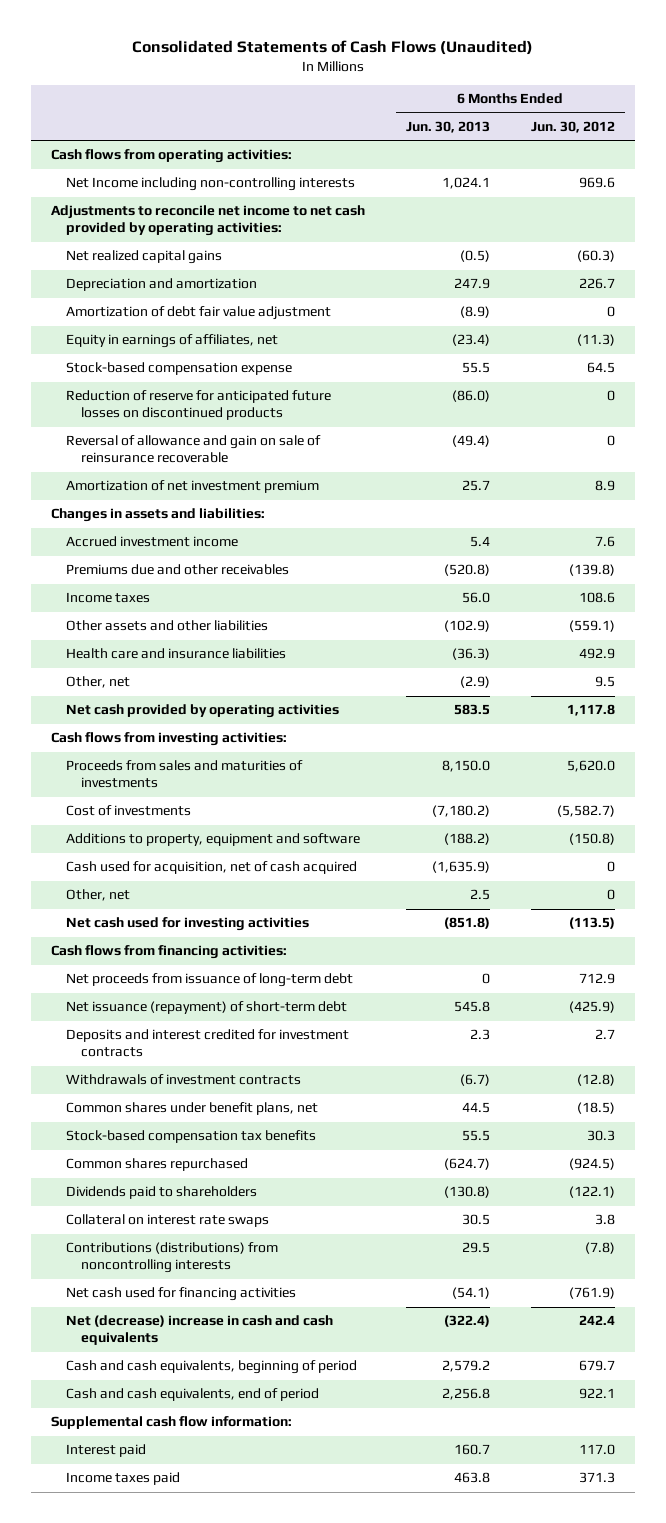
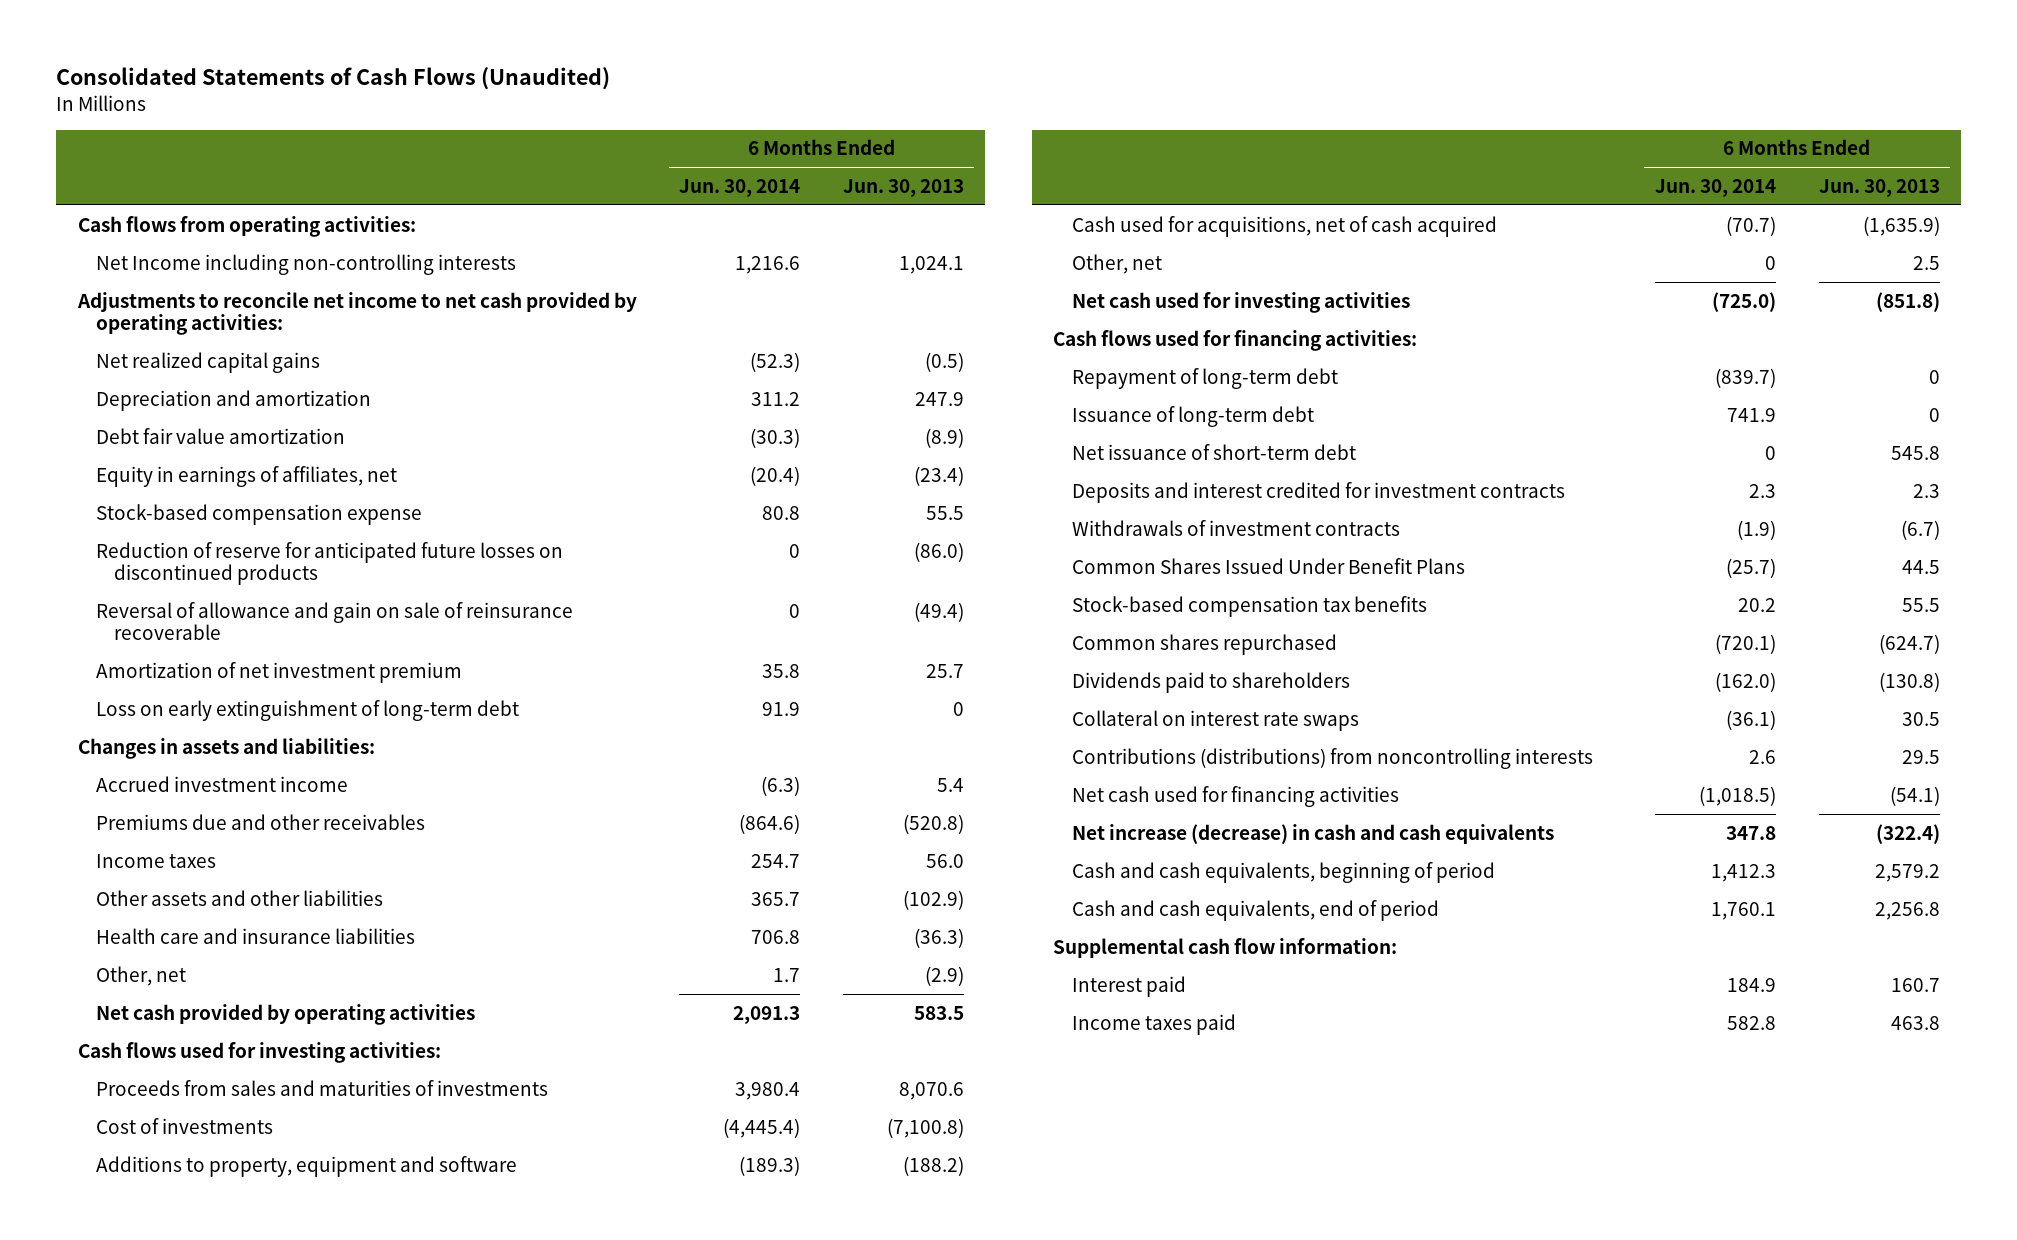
[530,120,615,133] Jun. 30, 2012 -> none
none -> [679,178,801,197] Jun. 30, 2014
[65,306,331,321] Amortization of debt fair value adjustment -> [95,427,345,444] Debt fair value amortization
none -> [95,699,519,721] Loss on early extinguishment of long-term debt
[51,732,288,747] Cash flows from investing activities: -> [77,1041,441,1063] Cash flows used for investing activities:
[441,760,490,773] 8,150.0 -> [898,1081,964,1100] 8,070.6
[431,805,490,818] (7,180.2) -> [886,1117,964,1138] (7,100.8)
[65,861,357,875] Cash used for acquisition, net of cash acquired -> [1071,215,1497,237] Cash used for acquisitions, net of cash acquired
[51,945,288,960] Cash flows from financing activities: -> [1053,329,1418,351] Cash flows used for financing activities:
none -> [1071,367,1338,389] Repayment of long-term debt
[65,973,353,988] Net proceeds from issuance of long-term debt -> [1071,405,1314,427] Issuance of long-term debt
[65,1001,347,1015] Net issuance (repayment) of short-term debt -> [1071,443,1356,460] Net issuance of short-term debt
[65,1102,318,1116] Common shares under benefit plans, net -> [1071,557,1465,574] Common Shares Issued Under Benefit Plans
[65,1315,333,1346] Net (decrease) increase in cash and cash equivalents -> [1071,823,1554,844] Net increase (decrease) in cash and cash equivalents

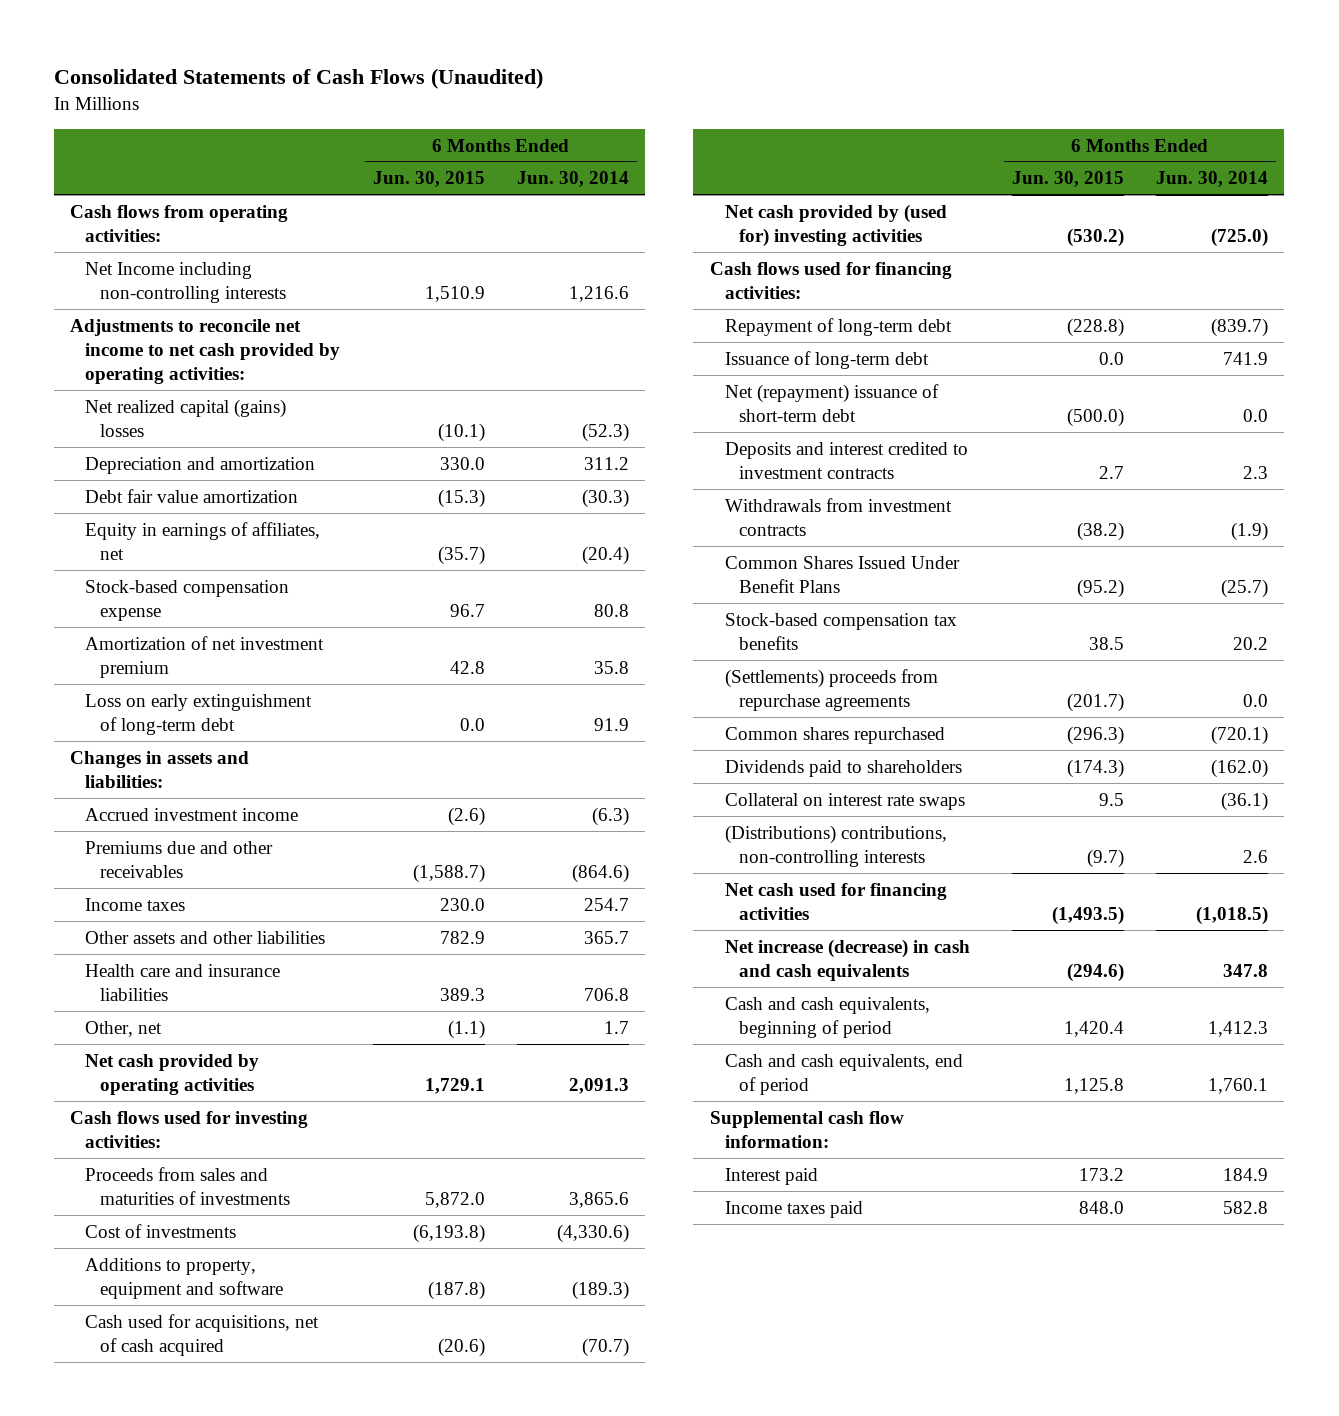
[842,178,964,197] Jun. 30, 2013 -> none
none -> [372,171,485,188] Jun. 30, 2015
[95,351,320,373] Net realized capital gains -> [85,398,287,437] Net realized capital (gains) losses
[95,541,563,586] Reduction of reserve for anticipated future losses on discontinued products -> none
[95,601,573,641] Reversal of allowance and gain on sale of reinsurance recoverable -> none
[735,1081,801,1100] 3,980.4 -> [569,1191,630,1208] 3,865.6
[723,1117,801,1138] (4,445.4) -> [557,1223,630,1243] (4,330.6)
[1071,253,1162,274] Other, net -> none
[1071,291,1410,313] Net cash used for investing activities -> [724,203,947,247] Net cash provided by (used for) investing activities
[1071,443,1356,460] Net issuance of short-term debt -> [724,383,939,422] Net (repayment) issuance of short-term debt
[1765,445,1777,460] 0 -> [1243,408,1269,422] 0.0
[1071,481,1565,503] Deposits and interest credited for investment contracts -> [724,441,968,479] Deposits and interest credited to investment contracts
[1071,519,1400,536] Withdrawals of investment contracts -> [724,497,952,536] Withdrawals from investment contracts
none -> [724,668,938,711] (Settlements) proceeds from repurchase agreements
[1071,747,1593,769] Contributions (distributions) from noncontrolling interests -> none
none -> [724,824,947,867] (Distributions) contributions, non-controlling interests

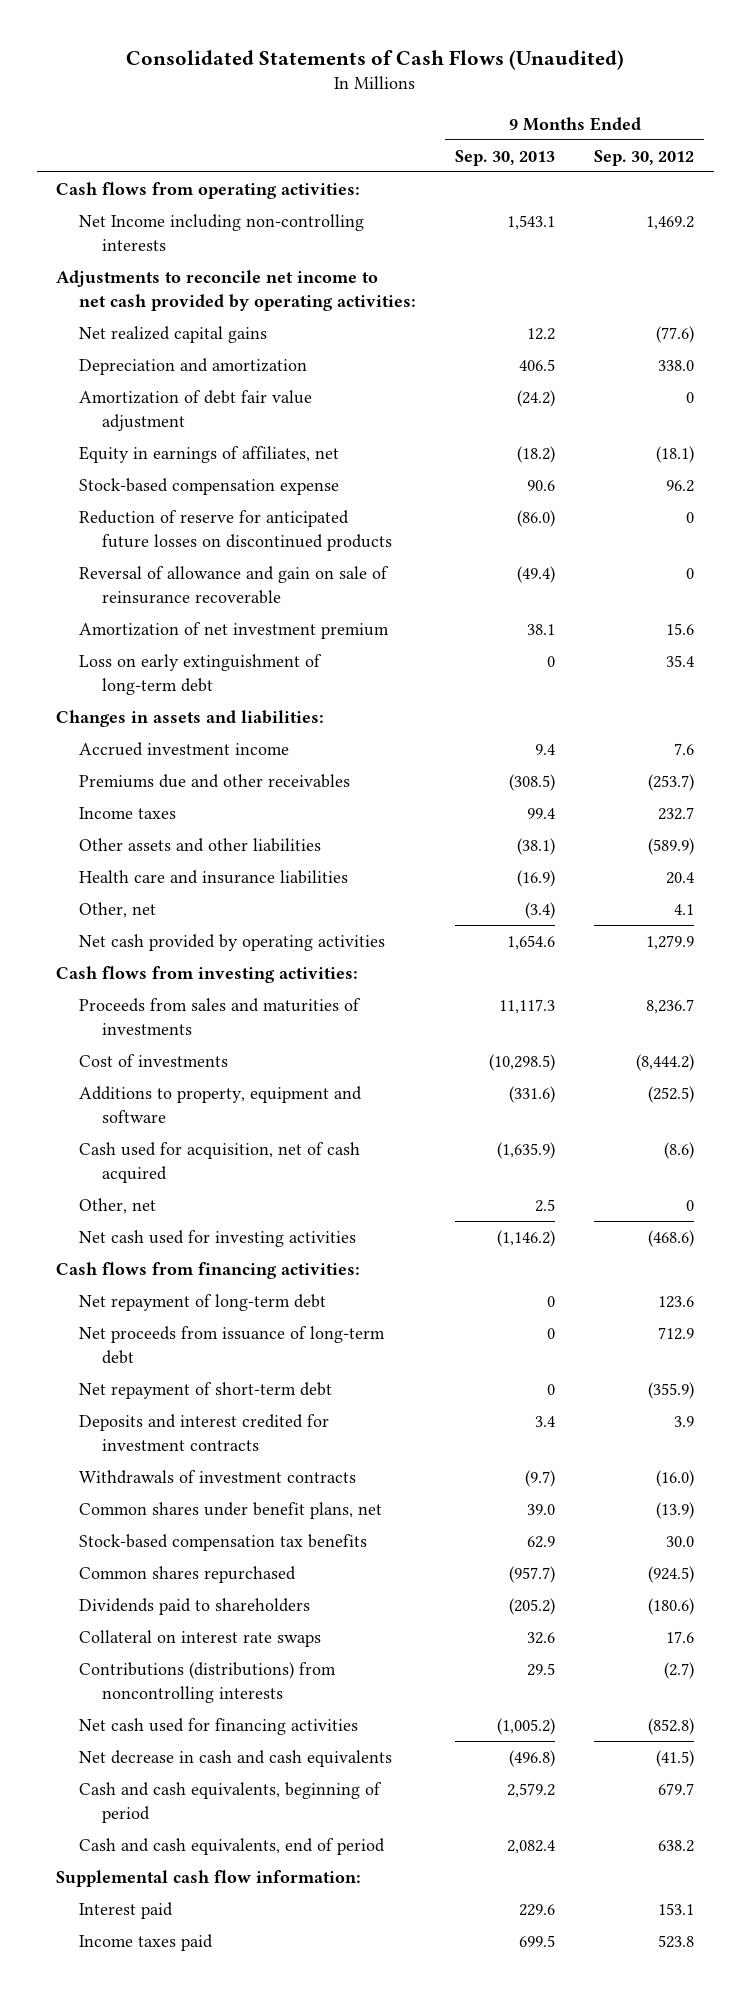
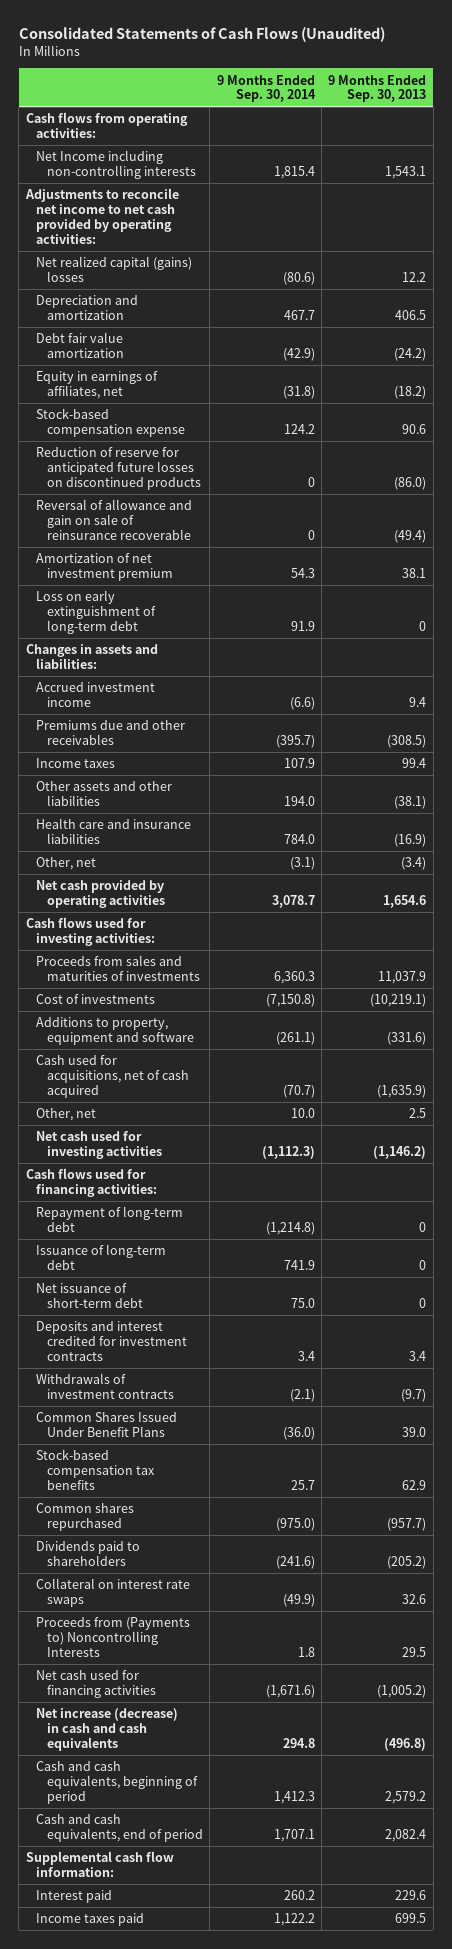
[594,149,695,166] Sep. 30, 2012 -> none
none -> [216,74,316,103] 9 Months Ended Sep. 30, 2014
[78,325,267,343] Net realized capital gains -> [36,256,193,283] Net realized capital (gains) losses
[78,389,312,431] Amortization of debt fair value adjustment -> [36,332,124,359] Debt fair value amortization
[56,965,359,983] Cash flows from investing activities: -> [25,917,156,947] Cash flows used for investing activities:
[499,998,556,1014] 11,117.3 -> [378,971,427,985] 11,037.9
[489,1053,556,1071] (10,298.5) -> [370,994,427,1008] (10,219.1)
[78,1141,360,1183] Cash used for acquisition, net of cash acquired -> [36,1055,189,1098] Cash used for acquisitions, net of cash acquired
[56,1261,361,1279] Cash flows from financing activities: -> [25,1168,158,1198] Cash flows used for financing activities:
[78,1293,326,1311] Net repayment of long-term debt -> [36,1206,184,1233] Repayment of long-term debt
[78,1325,385,1364] Net proceeds from issuance of long-term debt -> [36,1244,167,1271] Issuance of long-term debt
[78,1381,332,1399] Net repayment of short-term debt -> [36,1283,143,1309] Net issuance of short-term debt
[78,1501,382,1519] Common shares under benefit plans, net -> [36,1412,178,1438] Common Shares Issued Under Benefit Plans
[78,1661,336,1703] Contributions (distributions) from noncontrolling interests -> [36,1617,191,1657] Proceeds from (Payments to) Noncontrolling Interests
[78,1749,392,1767] Net decrease in cash and cash equivalents -> [36,1708,179,1751] Net increase (decrease) in cash and cash equivalents

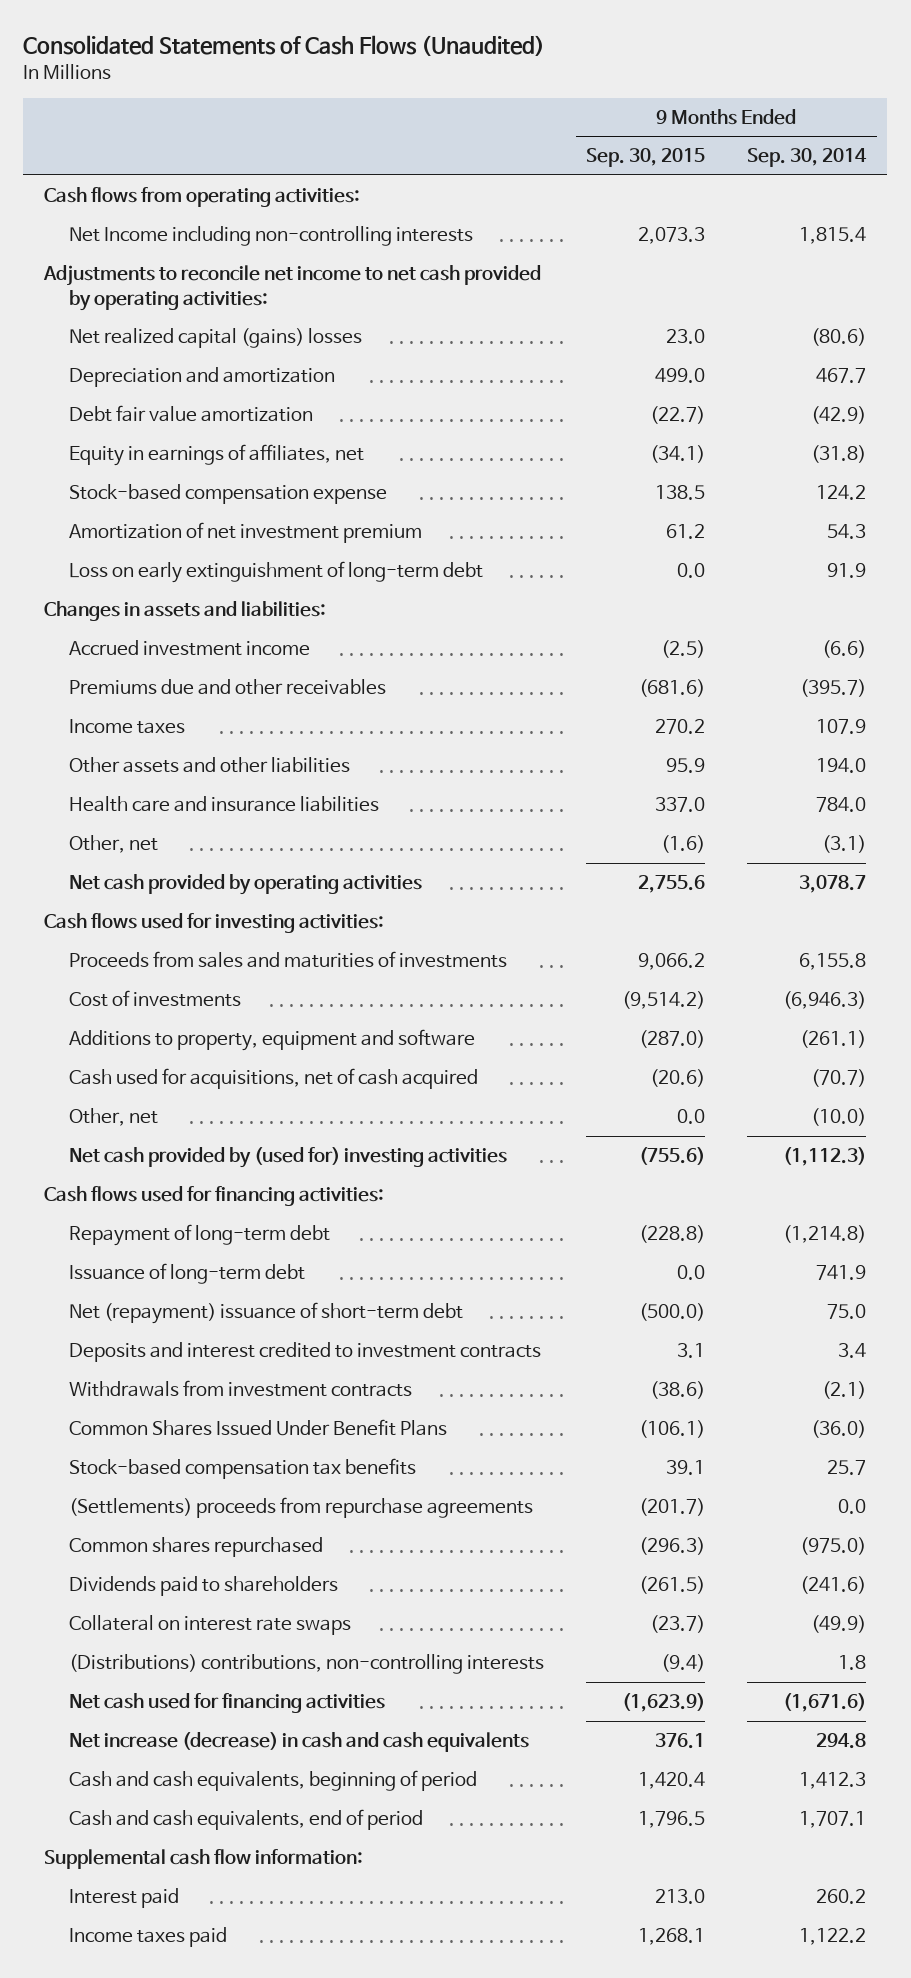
[328,74,427,103] 9 Months Ended Sep. 30, 2013 -> none
none -> [586,148,706,168] Sep. 30, 2015
[36,447,201,490] Reduction of reserve for anticipated future losses on discontinued products -> none
[36,499,193,540] Reversal of allowance and gain on sale of reinsurance recoverable -> none
[273,971,315,985] 6,360.3 -> [799,953,867,971] 6,155.8
[265,994,315,1008] (7,150.8) -> [783,991,867,1010] (6,946.3)
[290,1108,315,1119] 10.0 -> [811,1108,867,1127] (10.0)
[36,1131,162,1160] Net cash used for investing activities -> [68,1147,507,1169] Net cash provided by (used for) investing activities
[36,1283,143,1309] Net issuance of short-term debt -> [68,1302,463,1325] Net (repayment) issuance of short-term debt
[36,1321,187,1361] Deposits and interest credited for investment contracts -> [68,1342,541,1363] Deposits and interest credited to investment contracts
[36,1373,174,1400] Withdrawals of investment contracts -> [68,1380,412,1398] Withdrawals from investment contracts
none -> [68,1497,533,1519] (Settlements) proceeds from repurchase agreements
[36,1617,191,1657] Proceeds from (Payments to) Noncontrolling Interests -> [68,1654,544,1675] (Distributions) contributions, non-controlling interests

